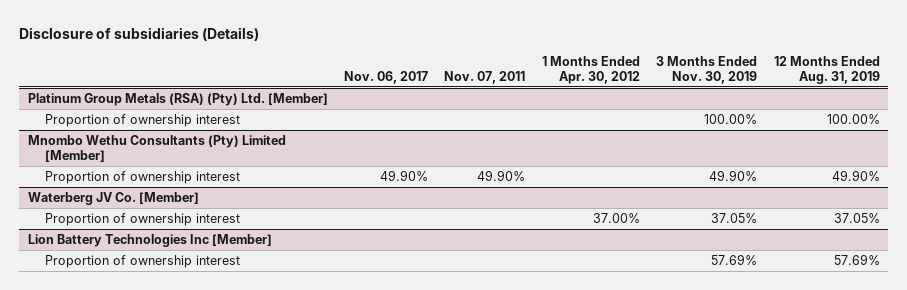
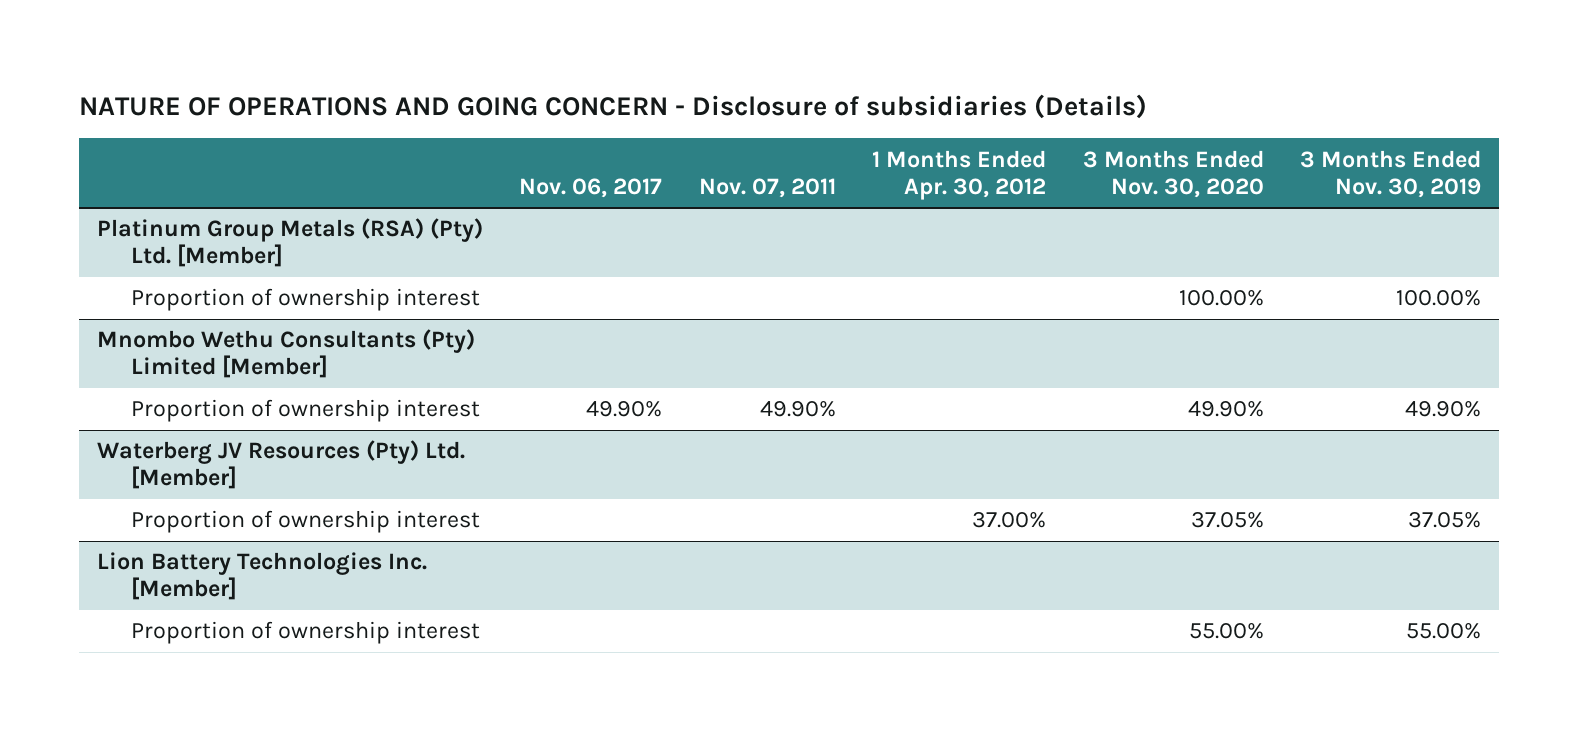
[19,26,260,41] Disclosure of subsidiaries (Details) -> [78,94,1147,120] NATURE OF OPERATIONS AND GOING CONCERN - Disclosure of subsidiaries (Details)
[773,56,880,84] 12 Months Ended Aug. 31, 2019 -> none
none -> [1082,149,1264,198] 3 Months Ended Nov. 30, 2020
[27,192,199,206] Waterberg JV Co. [Member] -> [97,440,466,490] Waterberg JV Resources (Pty) Ltd. [Member]
[27,234,272,248] Lion Battery Technologies Inc [Member] -> [97,552,428,601] Lion Battery Technologies Inc. [Member]
[711,254,758,266] 57.69% -> [1406,623,1482,640] 55.00%

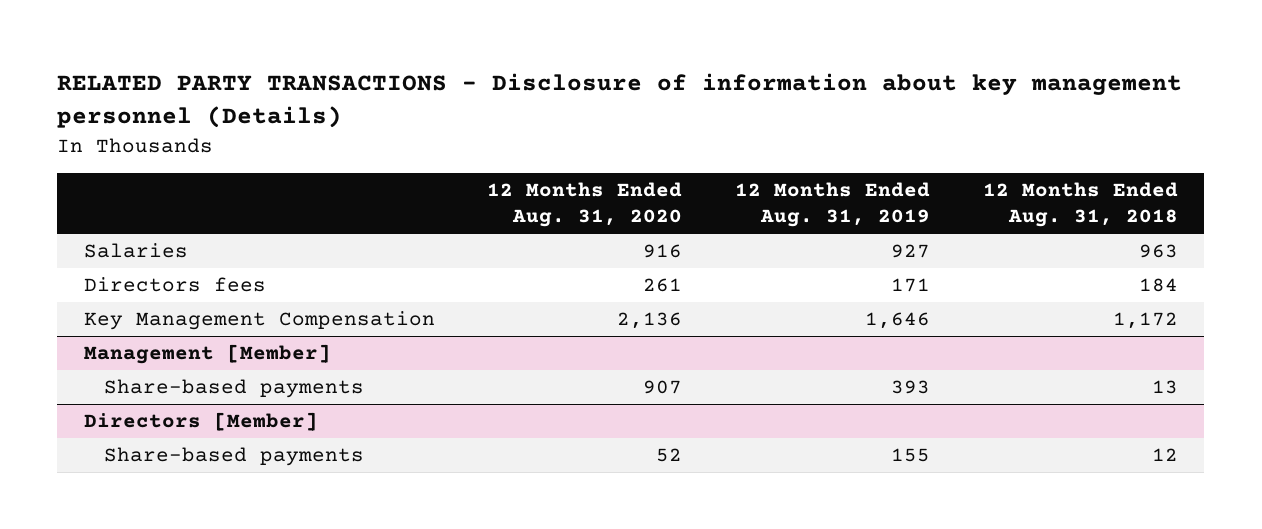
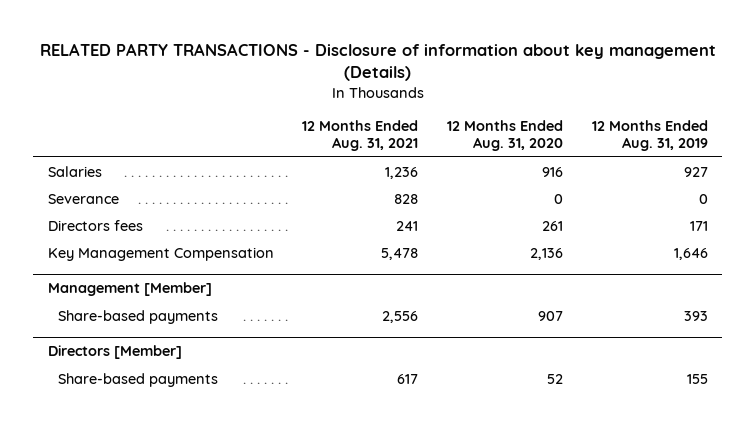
[57,73,1183,129] RELATED PARTY TRANSACTIONS - Disclosure of information about key management personnel (Details) -> [39,42,716,82] RELATED PARTY TRANSACTIONS - Disclosure of information about key management (Details)
[983,182,1179,228] 12 Months Ended Aug. 31, 2018 -> none
none -> [302,120,419,152] 12 Months Ended Aug. 31, 2021
none -> [47,193,119,204] Severance

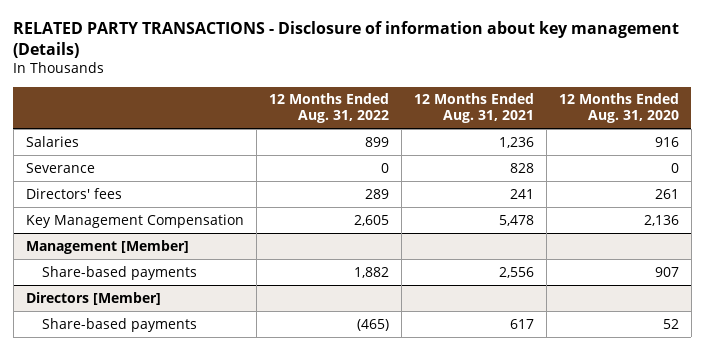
[591,120,708,152] 12 Months Ended Aug. 31, 2019 -> none
none -> [268,93,389,123] 12 Months Ended Aug. 31, 2022
[47,219,143,231] Directors fees -> [25,187,122,199] Directors' fees

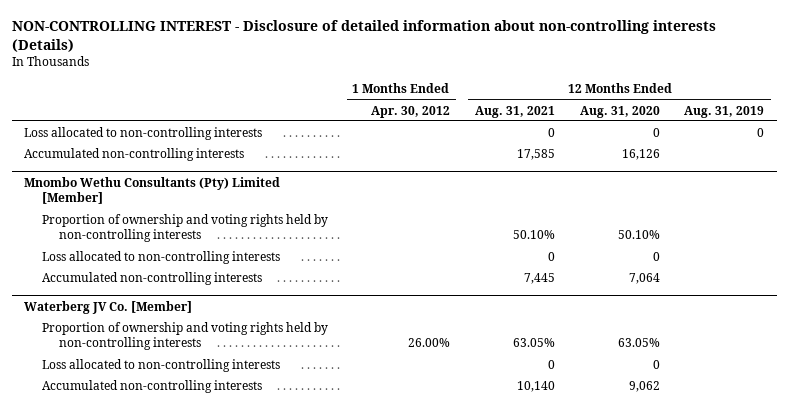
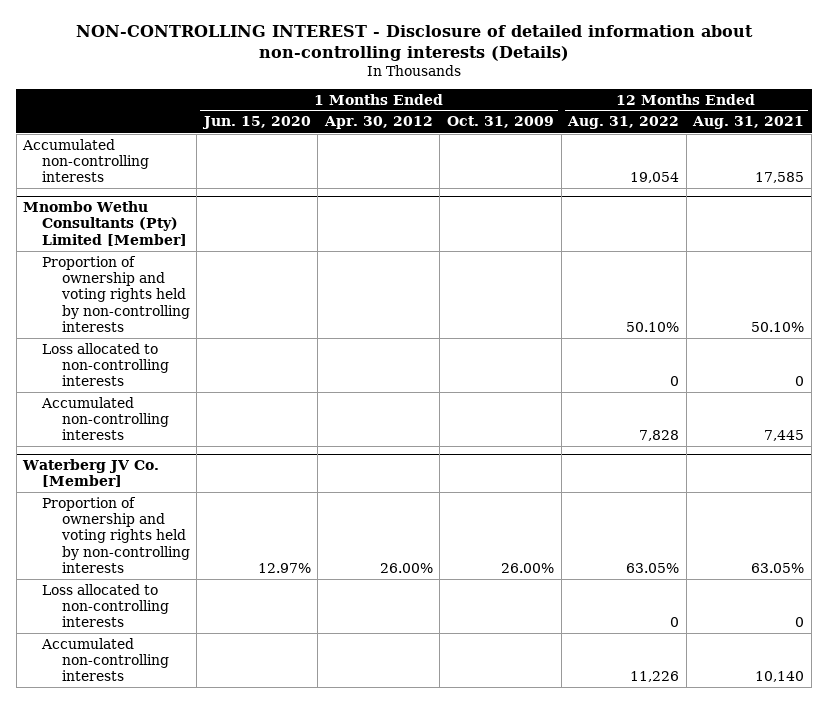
[579,105,660,118] Aug. 31, 2020 -> none
[684,105,765,118] Aug. 31, 2019 -> none
none -> [201,116,311,130] Jun. 15, 2020
none -> [447,116,555,129] Oct. 31, 2009
none -> [567,116,680,130] Aug. 31, 2022
[24,127,263,141] Loss allocated to non-controlling interests -> none

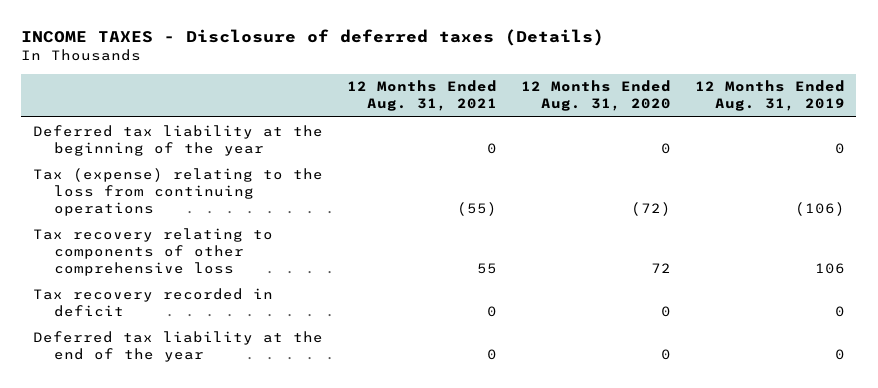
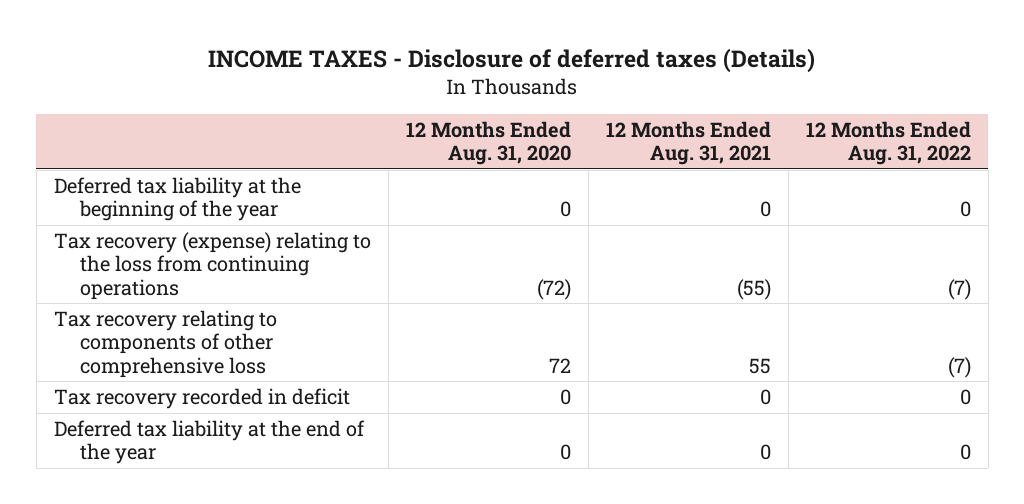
[694,80,845,112] 12 Months Ended Aug. 31, 2019 -> none
none -> [805,120,971,166] 12 Months Ended Aug. 31, 2022
[32,167,323,217] Tax (expense) relating to the loss from continuing operations -> [53,231,371,300] Tax recovery (expense) relating to the loss from continuing operations

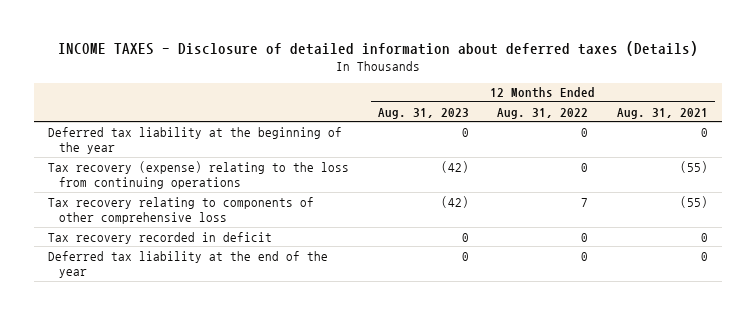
[208,47,816,73] INCOME TAXES - Disclosure of deferred taxes (Details) -> [58,41,699,57] INCOME TAXES - Disclosure of detailed information about deferred taxes (Details)
[405,120,571,166] 12 Months Ended Aug. 31, 2020 -> none
none -> [377,107,469,119] Aug. 31, 2023
[947,278,971,300] (7) -> [581,162,589,172] 0
[748,357,771,374] 55 -> [679,195,708,208] (55)
[947,356,971,378] (7) -> [581,197,589,207] 7

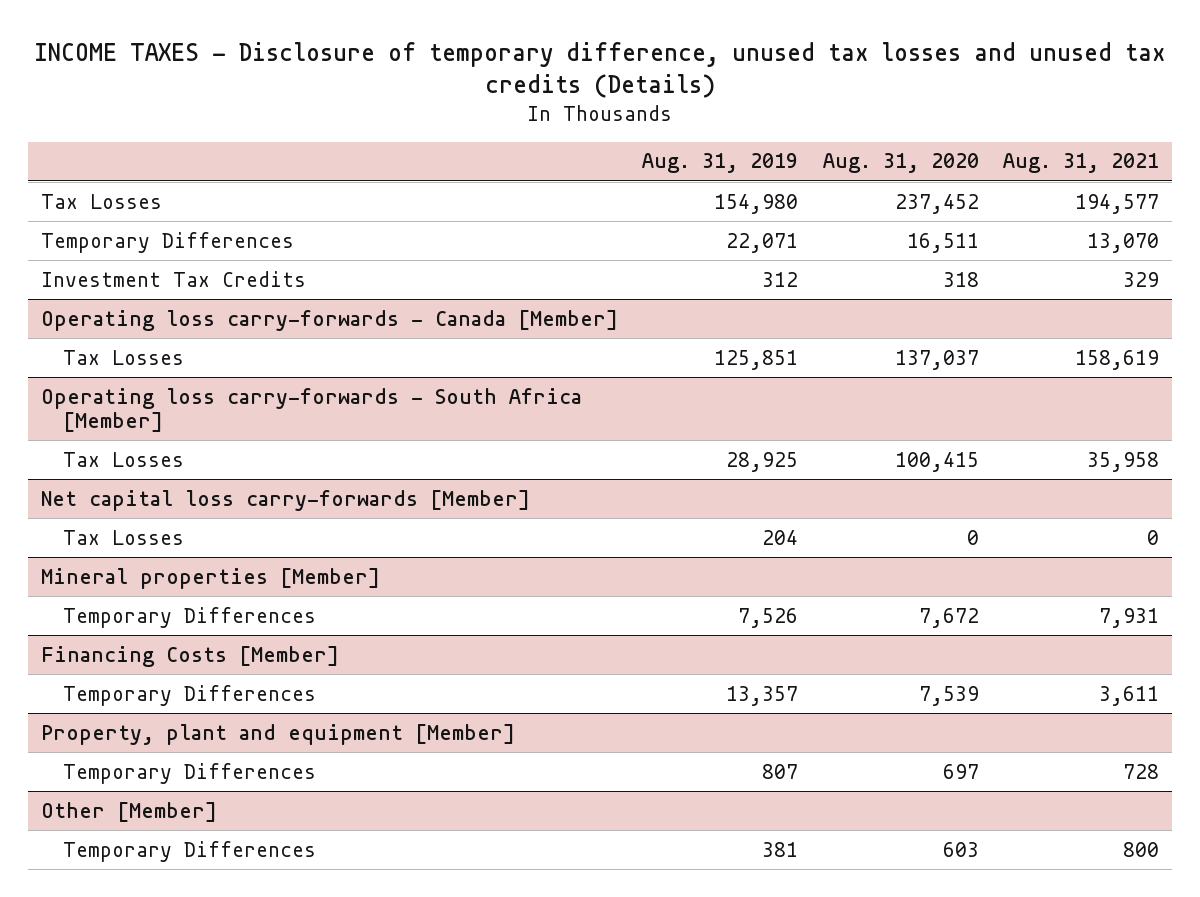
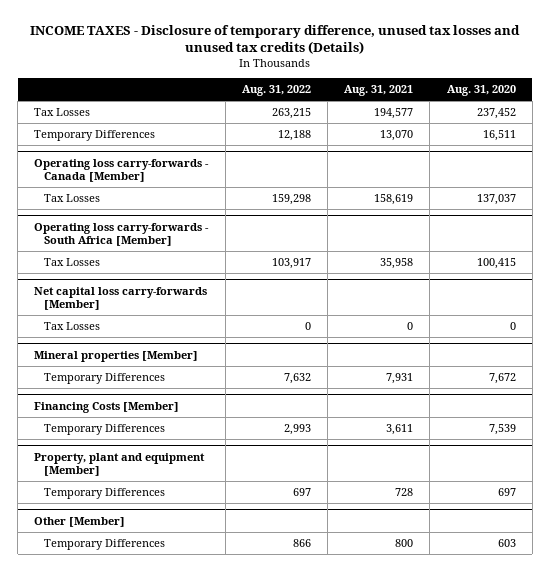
[642,153,799,174] Aug. 31, 2019 -> none
none -> [241,85,311,97] Aug. 31, 2022
[40,270,306,287] Investment Tax Credits -> none

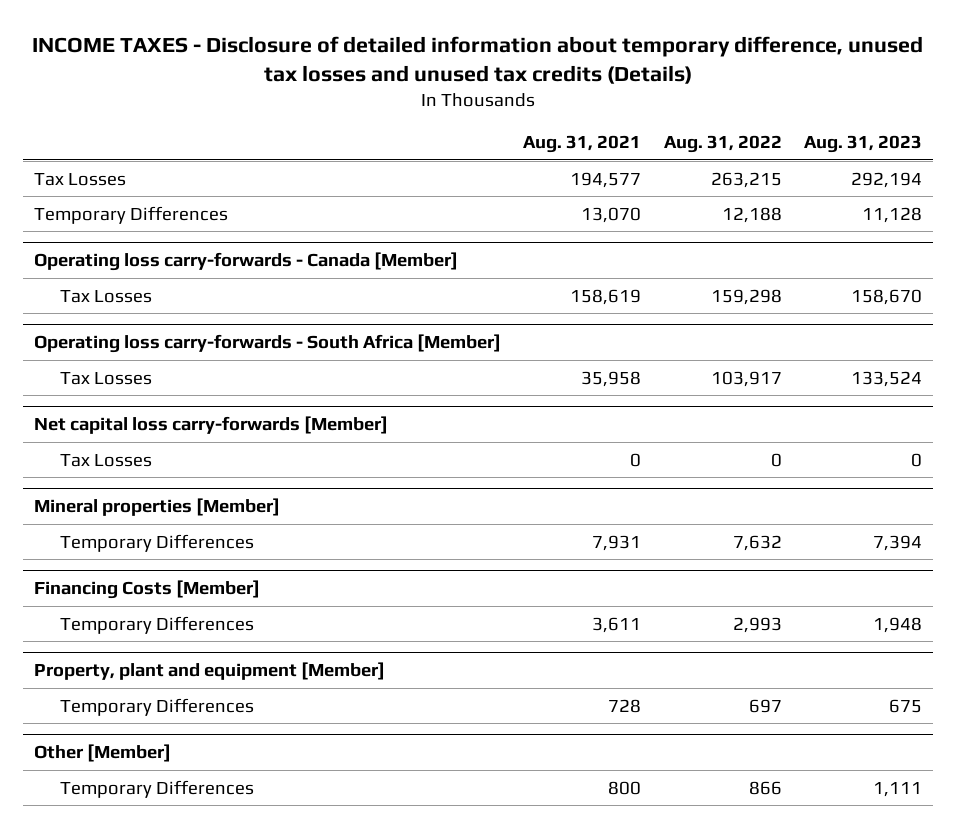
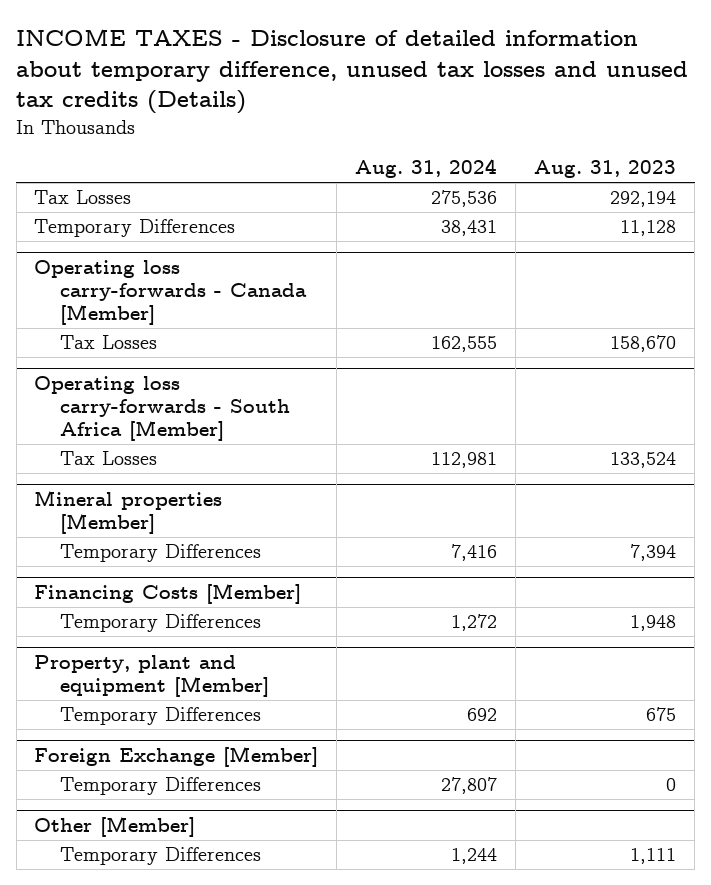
[523,135,642,154] Aug. 31, 2021 -> none
[663,135,782,154] Aug. 31, 2022 -> none
none -> [355,159,498,179] Aug. 31, 2024
[34,416,389,435] Net capital loss carry-forwards [Member] -> none
[59,453,152,467] Tax Losses -> none
none -> [34,745,319,767] Foreign Exchange [Member]
none -> [59,777,261,796] Temporary Differences

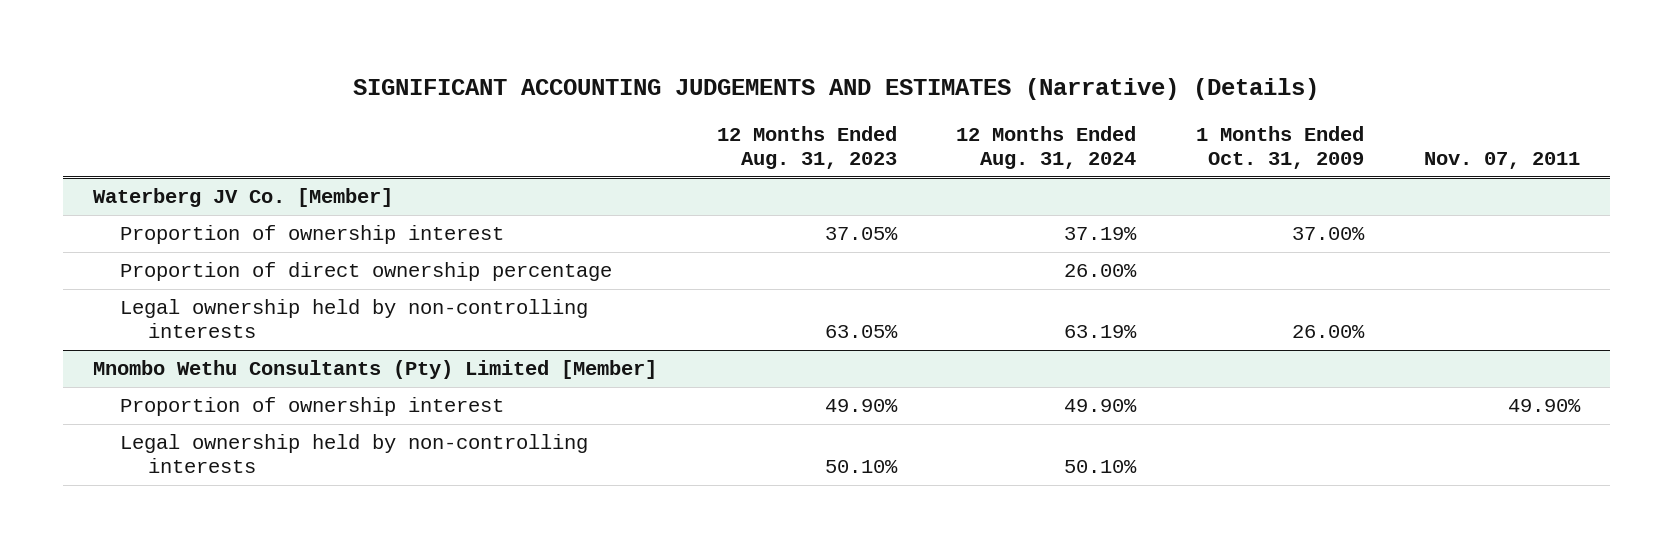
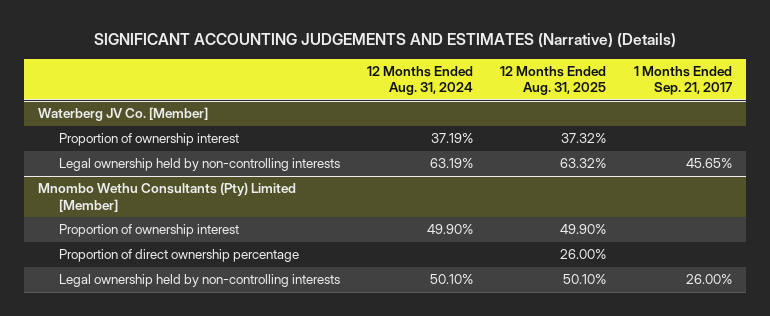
[716,126,897,170] 12 Months Ended Aug. 31, 2023 -> none
[1196,126,1365,170] 1 Months Ended Oct. 31, 2009 -> none
[1423,152,1580,170] Nov. 07, 2011 -> none
none -> [500,65,607,96] 12 Months Ended Aug. 31, 2025
none -> [633,65,732,96] 1 Months Ended Sep. 21, 2017
[120,262,613,282] Proportion of direct ownership percentage -> none
none -> [58,249,299,263] Proportion of direct ownership percentage

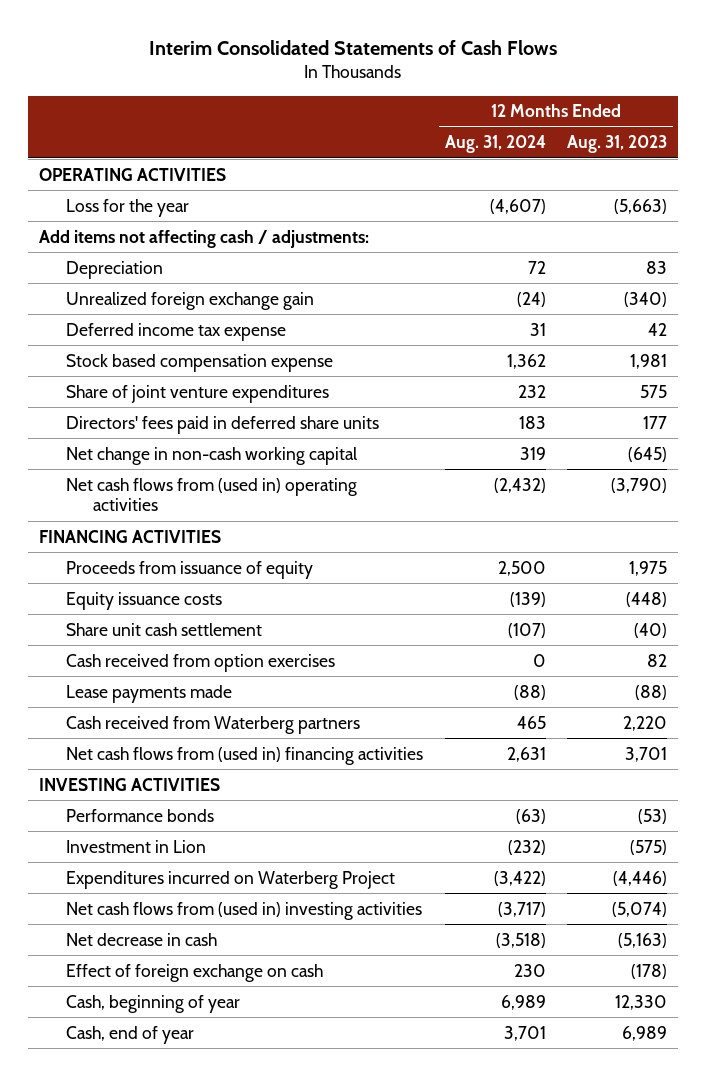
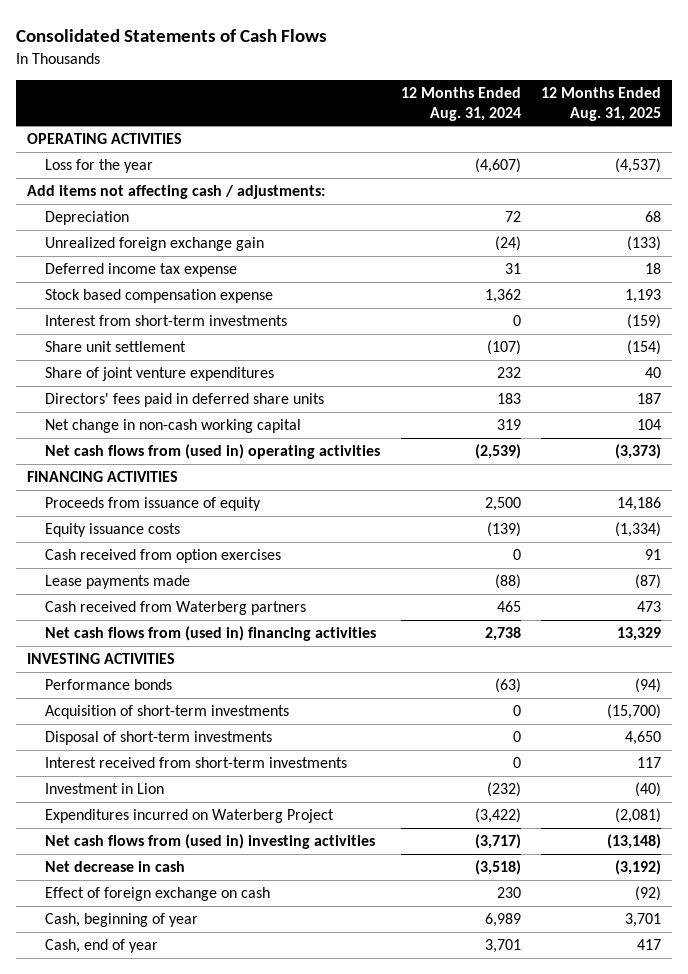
[149,39,558,55] Interim Consolidated Statements of Cash Flows -> [16,28,328,42] Consolidated Statements of Cash Flows
[567,135,668,154] Aug. 31, 2023 -> none
none -> [541,86,662,121] 12 Months Ended Aug. 31, 2025
none -> [44,315,287,327] Interest from short-term investments
none -> [44,341,186,353] Share unit settlement
[493,477,546,493] (2,432) -> [474,444,521,460] (2,539)
[65,622,262,636] Share unit cash settlement -> none
[506,746,546,762] 2,631 -> [484,627,521,642] 2,738
none -> [44,705,289,720] Acquisition of short-term investments
none -> [44,731,272,746] Disposal of short-term investments
none -> [44,757,347,769] Interest received from short-term investments

